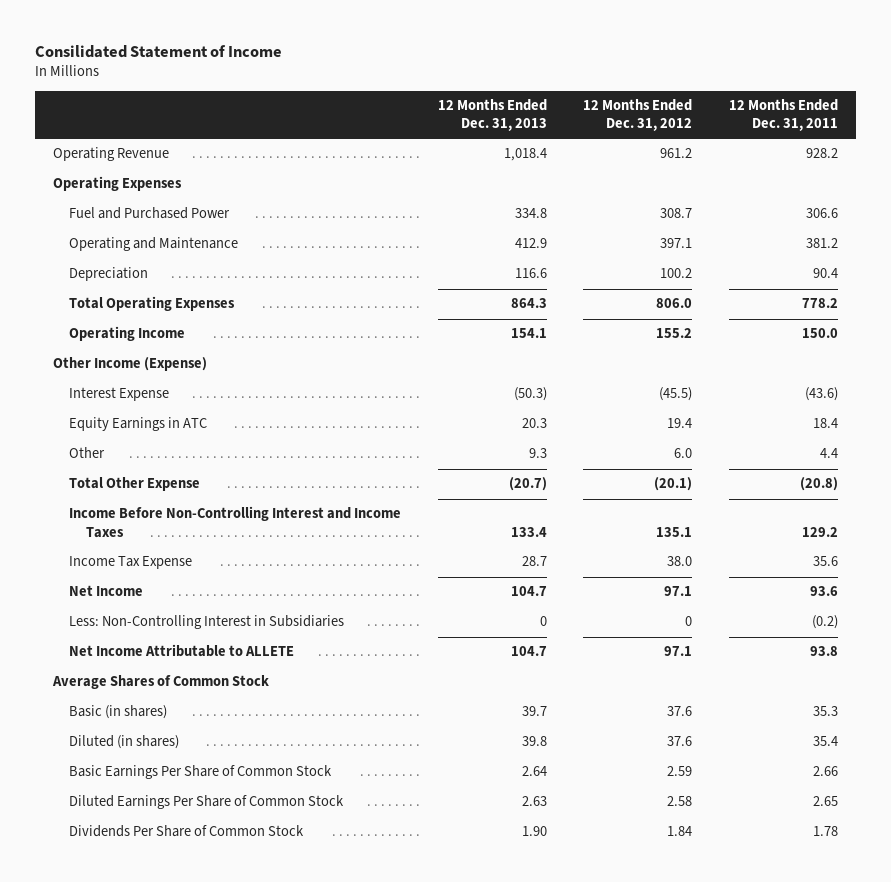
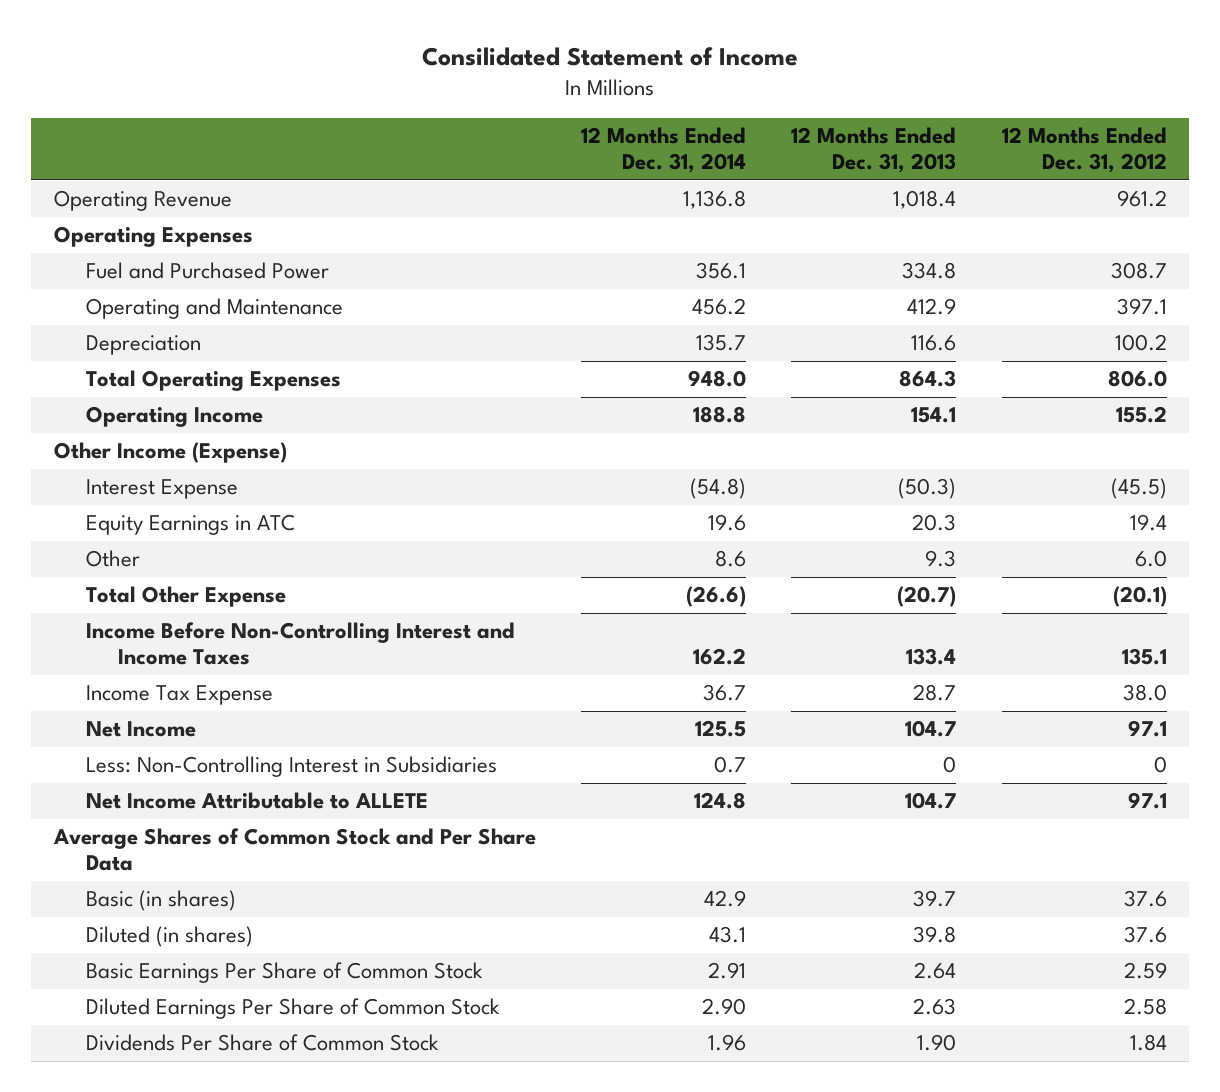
[728,99,838,132] 12 Months Ended Dec. 31, 2011 -> none
none -> [580,127,746,174] 12 Months Ended Dec. 31, 2014
[52,675,270,690] Average Shares of Common Stock -> [52,828,536,872] Average Shares of Common Stock and Per Share Data

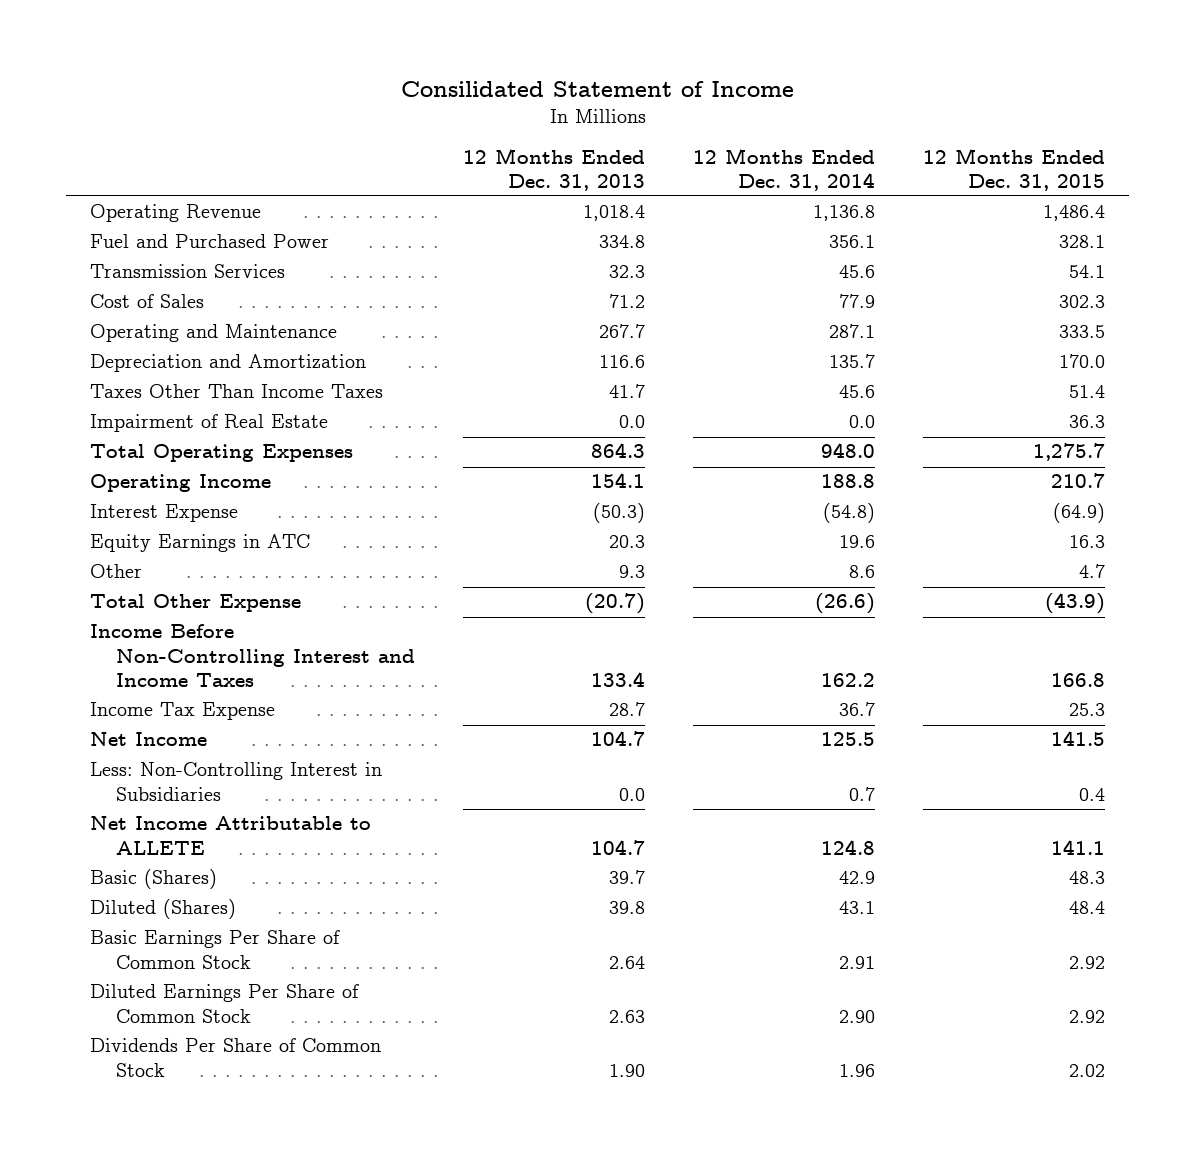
[1001,127,1167,174] 12 Months Ended Dec. 31, 2012 -> none
none -> [923,147,1106,191] 12 Months Ended Dec. 31, 2015
[53,226,253,248] Operating Expenses -> none
none -> [90,264,286,279] Transmission Services
none -> [90,294,205,309] Cost of Sales
[691,298,746,316] 456.2 -> [829,324,876,339] 287.1
[907,298,957,316] 412.9 -> [599,324,646,339] 267.7
[85,335,201,356] Depreciation -> [90,354,367,373] Depreciation and Amortization
none -> [90,384,384,399] Taxes Other Than Income Taxes
none -> [90,414,329,433] Impairment of Real Estate
[53,442,287,464] Other Income (Expense) -> none
[943,756,957,774] 0 -> [619,787,646,801] 0.0
[52,828,536,872] Average Shares of Common Stock and Per Share Data -> none
[85,890,236,912] Basic (in shares) -> [90,869,218,890] Basic (Shares)
[85,926,253,948] Diluted (in shares) -> [90,899,237,920] Diluted (Shares)

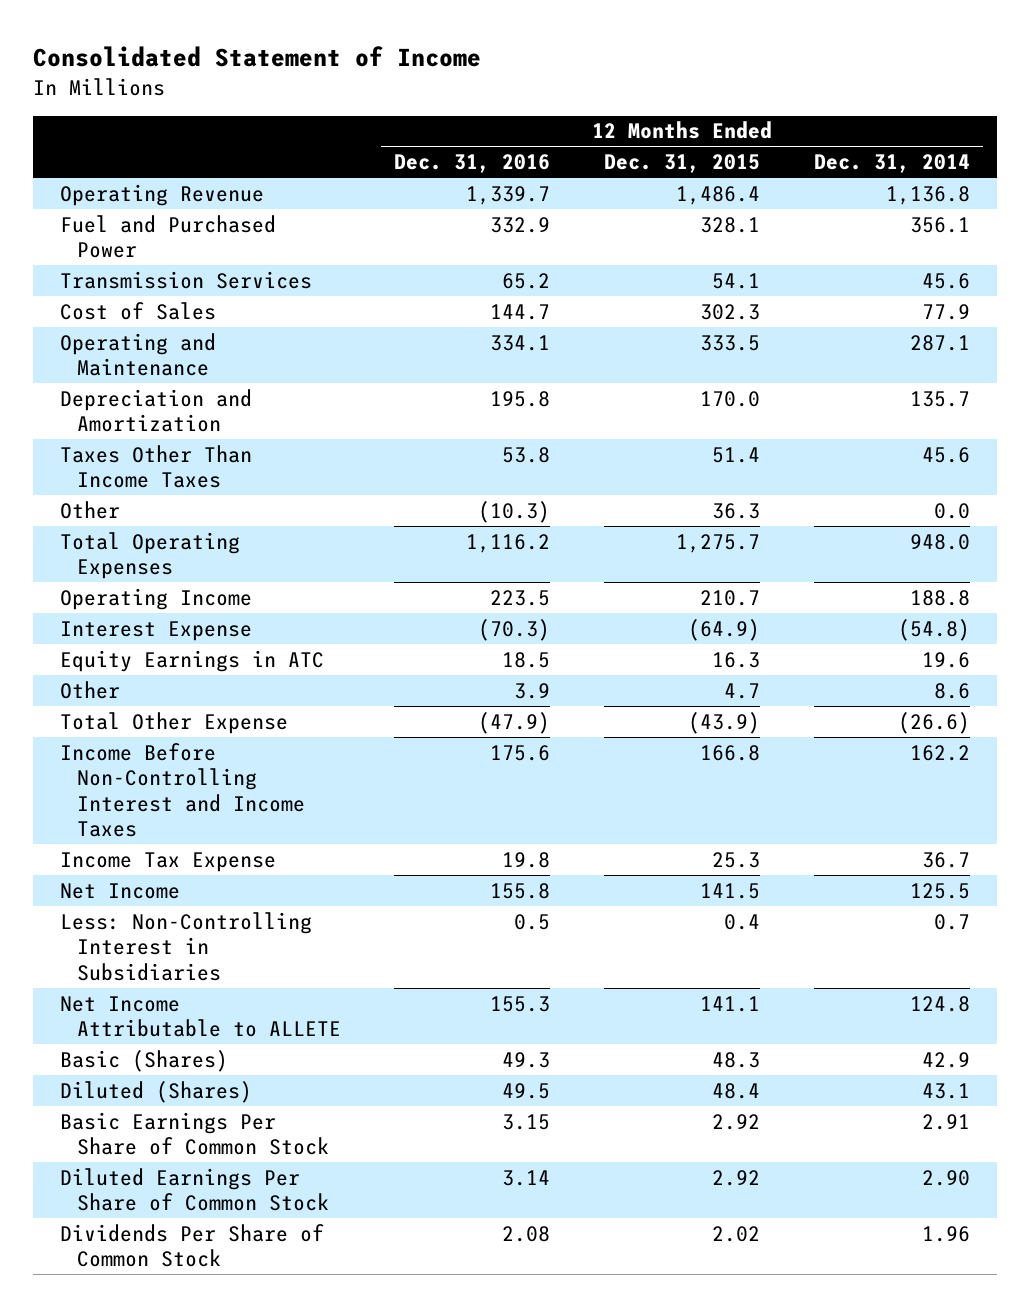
[400,80,794,97] Consilidated Statement of Income -> [33,46,482,68] Consolidated Statement of Income
[463,147,646,191] 12 Months Ended Dec. 31, 2013 -> none
none -> [394,154,551,174] Dec. 31, 2016
[90,414,329,433] Impairment of Real Estate -> [60,500,121,519] Other

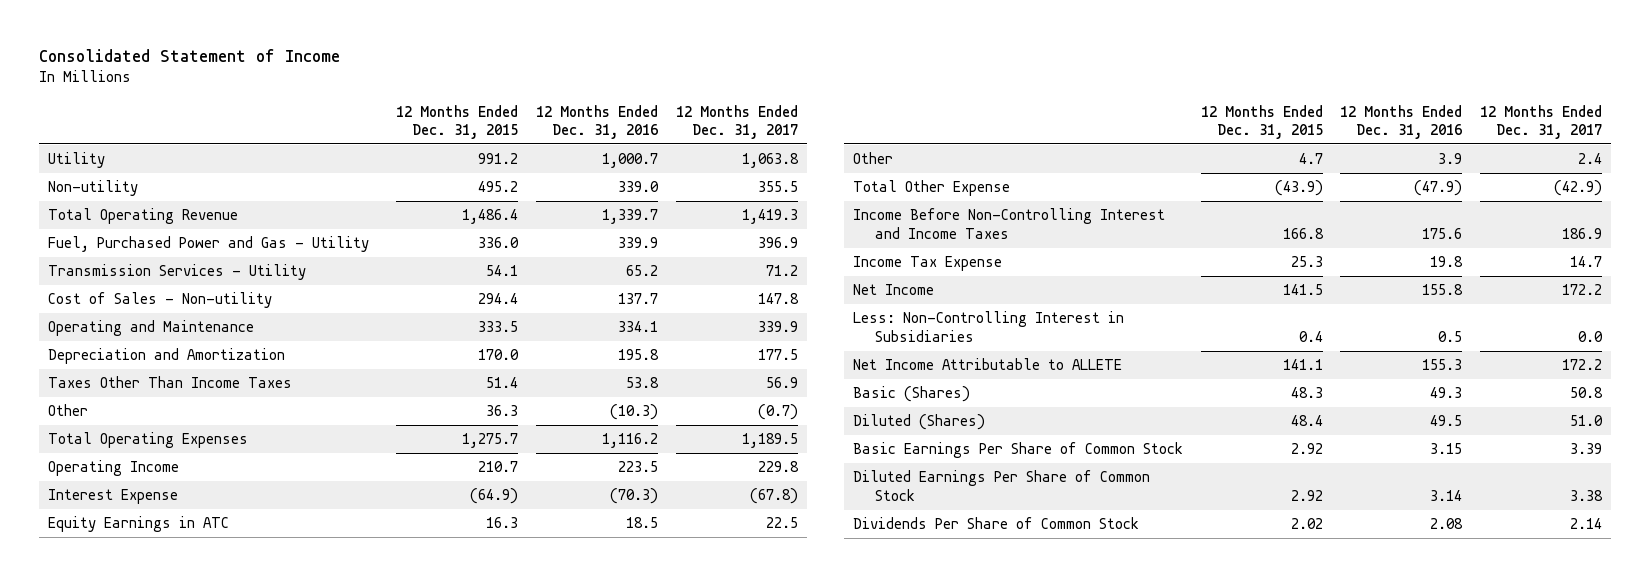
[814,154,971,174] Dec. 31, 2014 -> none
none -> [675,104,798,139] 12 Months Ended Dec. 31, 2017
none -> [48,152,106,169] Utility
none -> [48,180,139,197] Non-utility
[60,183,265,206] Operating Revenue -> [48,208,239,225] Total Operating Revenue
[60,214,277,259] Fuel and Purchased Power -> [48,236,370,253] Fuel, Purchased Power and Gas - Utility
[490,216,551,233] 332.9 -> [617,237,658,249] 339.9
[700,216,761,233] 328.1 -> [477,237,519,249] 336.0
[60,270,313,289] Transmission Services -> [48,264,307,281] Transmission Services - Utility
[60,301,217,320] Cost of Sales -> [48,292,273,309] Cost of Sales - Non-utility
[490,303,551,320] 144.7 -> [617,293,658,305] 137.7
[700,303,761,320] 302.3 -> [477,293,518,305] 294.4

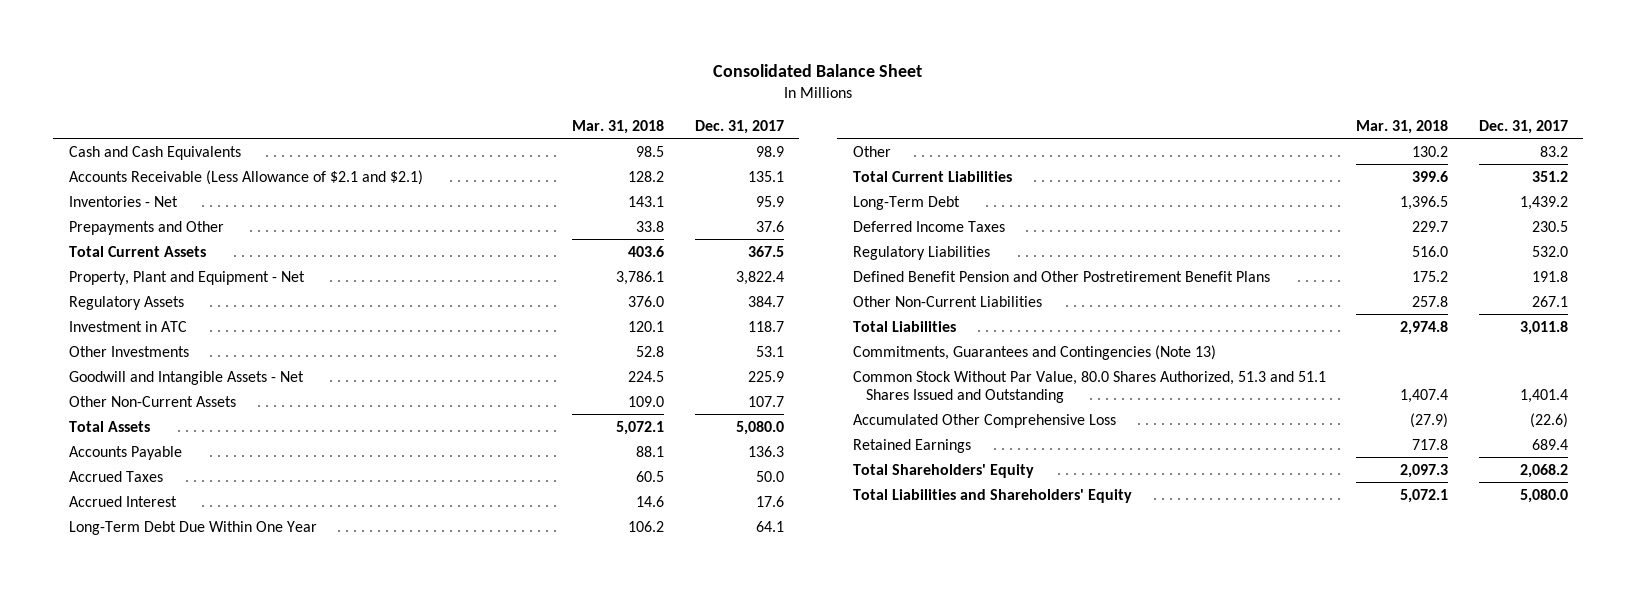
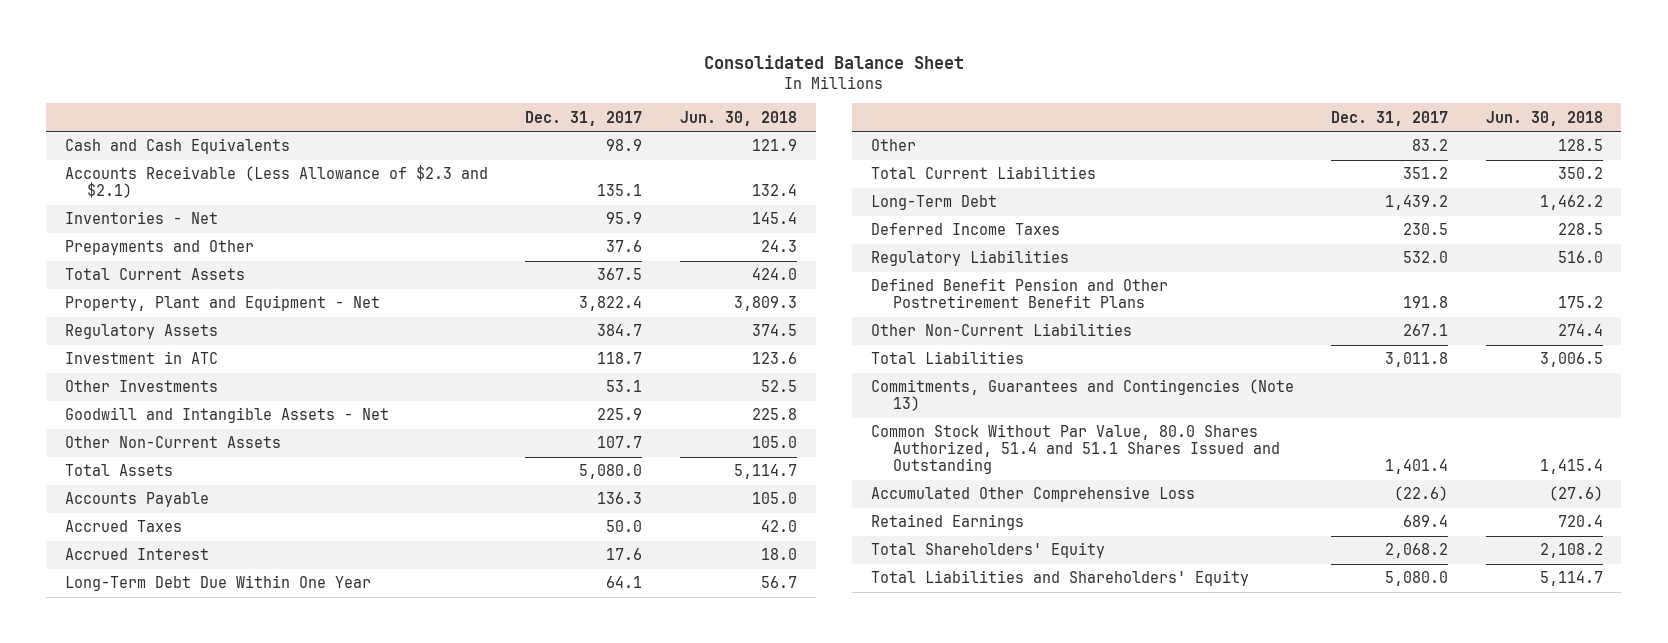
[572,119,665,134] Mar. 31, 2018 -> none
none -> [679,110,797,126] Jun. 30, 2018
[68,169,423,185] Accounts Receivable (Less Allowance of $2.1 and $2.1) -> [65,165,489,199] Accounts Receivable (Less Allowance of $2.3 and $2.1)
[852,370,1326,403] Common Stock Without Par Value, 80.0 Shares Authorized, 51.3 and 51.1 Shares Issued and Outstanding -> [870,424,1280,475] Common Stock Without Par Value, 80.0 Shares Authorized, 51.4 and 51.1 Shares Issued and Outstanding

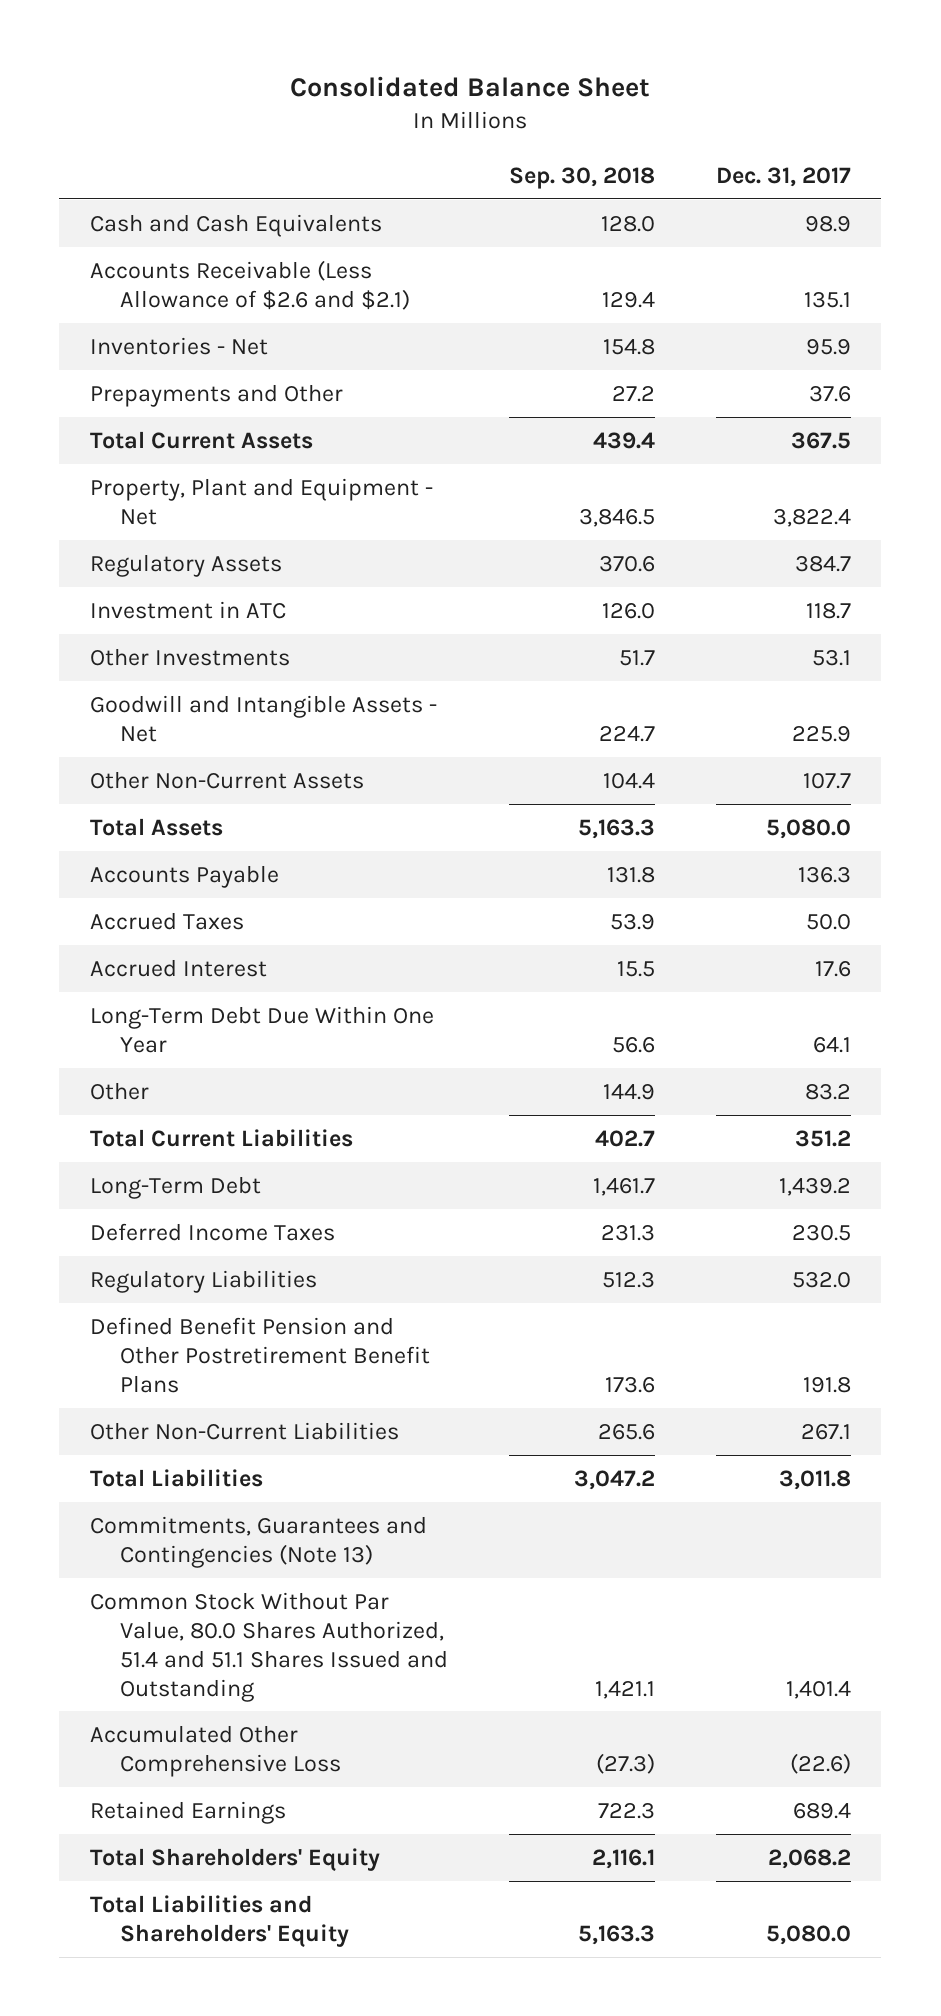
[679,110,797,126] Jun. 30, 2018 -> none
none -> [508,166,655,189] Sep. 30, 2018
[65,165,489,199] Accounts Receivable (Less Allowance of $2.3 and $2.1) -> [89,259,411,310] Accounts Receivable (Less Allowance of $2.6 and $2.1)

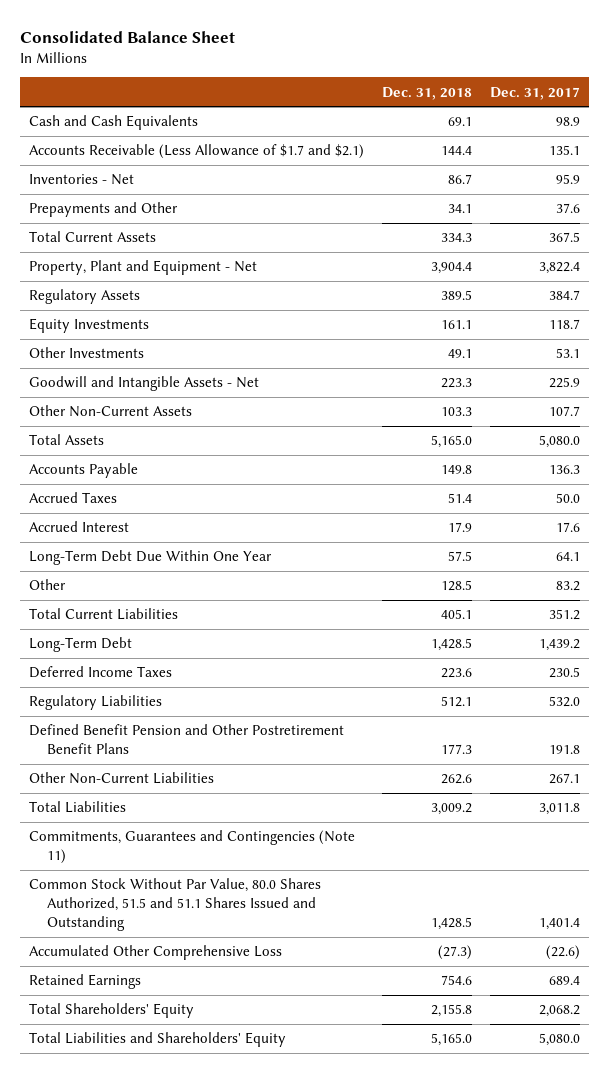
[508,166,655,189] Sep. 30, 2018 -> none
none -> [381,86,472,100] Dec. 31, 2018
[89,259,411,310] Accounts Receivable (Less Allowance of $2.6 and $2.1) -> [28,144,364,160] Accounts Receivable (Less Allowance of $1.7 and $2.1)
[89,600,286,619] Investment in ATC -> [28,318,149,334] Equity Investments
[89,1515,427,1568] Commitments, Guarantees and Contingencies (Note 13) -> [28,830,355,865] Commitments, Guarantees and Contingencies (Note 11)
[89,1591,449,1702] Common Stock Without Par Value, 80.0 Shares Authorized, 51.4 and 51.1 Shares Issued and Outstanding -> [28,878,321,932] Common Stock Without Par Value, 80.0 Shares Authorized, 51.5 and 51.1 Shares Issued and Outstanding

